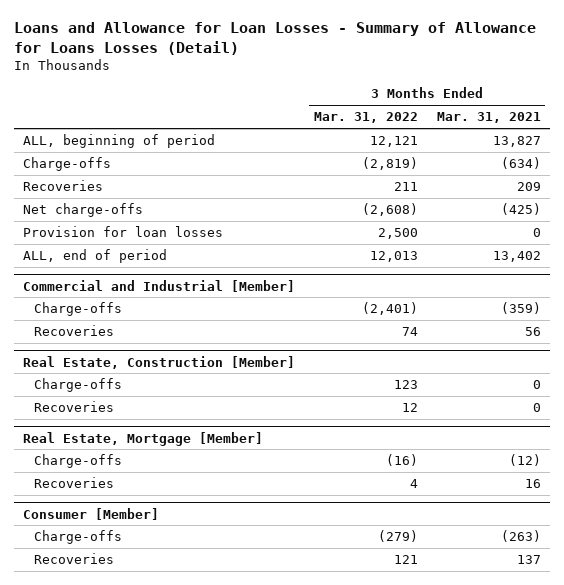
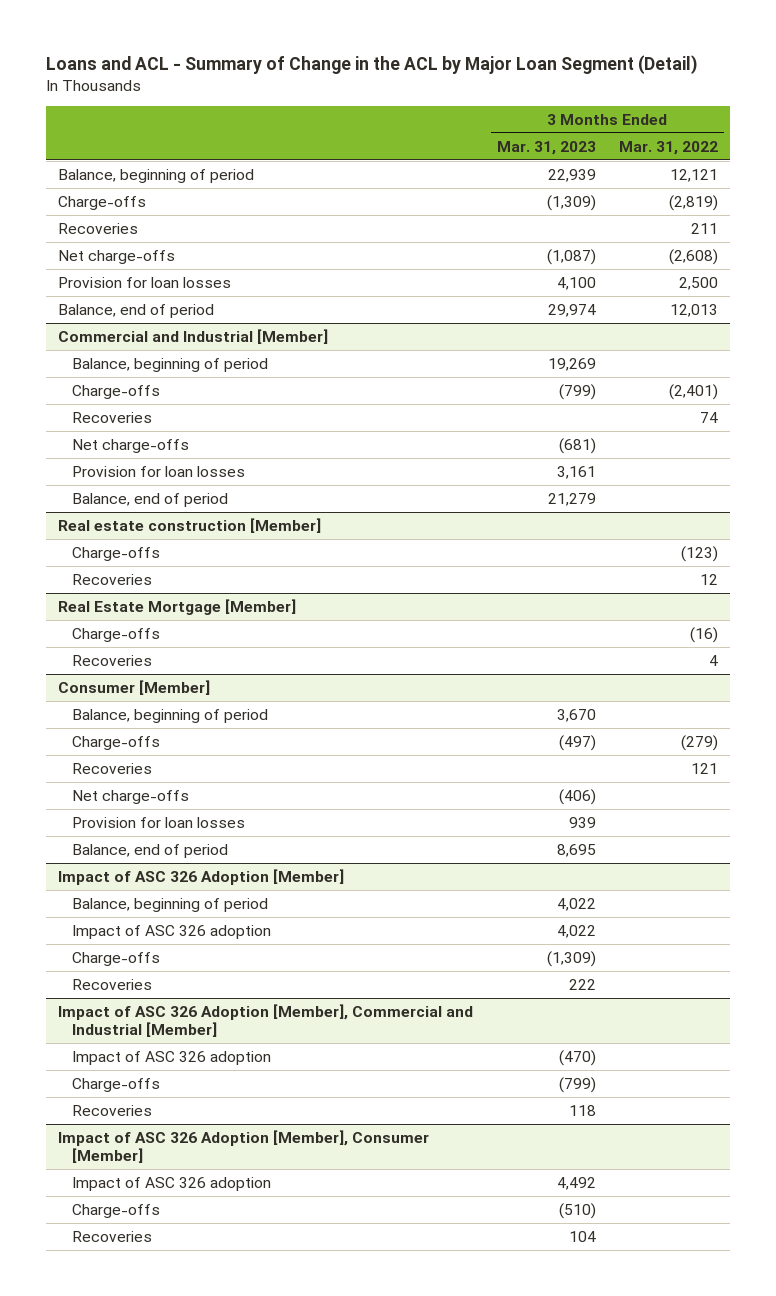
[13,22,536,55] Loans and Allowance for Loan Losses - Summary of Allowance for Loans Losses (Detail) -> [46,55,699,75] Loans and ACL - Summary of Change in the ACL by Major Loan Segment (Detail)
[436,112,541,124] Mar. 31, 2021 -> none
none -> [496,140,596,155] Mar. 31, 2023
[23,134,216,149] ALL, beginning of period -> [58,168,255,183] Balance, beginning of period
[23,249,168,264] ALL, end of period -> [58,303,215,318] Balance, end of period
none -> [71,357,268,372] Balance, beginning of period
none -> [71,438,189,453] Net charge-offs
none -> [71,465,245,477] Provision for loan losses
none -> [71,492,228,507] Balance, end of period
[23,355,296,369] Real Estate, Construction [Member] -> [58,517,322,533] Real estate construction [Member]
[393,380,418,390] 123 -> [681,545,719,562] (123)
[23,431,264,446] Real Estate, Mortgage [Member] -> [58,598,297,615] Real Estate Mortgage [Member]
none -> [71,708,268,723] Balance, beginning of period
none -> [71,789,189,804] Net charge-offs
none -> [71,816,245,828] Provision for loan losses
none -> [71,843,228,858] Balance, end of period
none -> [58,868,345,885] Impact of ASC 326 Adoption [Member]
none -> [71,897,268,912] Balance, beginning of period
none -> [71,924,271,939] Impact of ASC 326 adoption
none -> [71,951,160,966] Charge-offs
none -> [71,978,152,990] Recoveries
none -> [58,1003,474,1037] Impact of ASC 326 Adoption [Member], Commercial and Industrial [Member]
none -> [71,1050,271,1065] Impact of ASC 326 adoption
none -> [71,1077,160,1092] Charge-offs
none -> [71,1104,152,1116] Recoveries
none -> [58,1129,430,1163] Impact of ASC 326 Adoption [Member], Consumer [Member]
none -> [71,1176,271,1191] Impact of ASC 326 adoption
none -> [71,1203,160,1218] Charge-offs
none -> [71,1230,152,1242] Recoveries

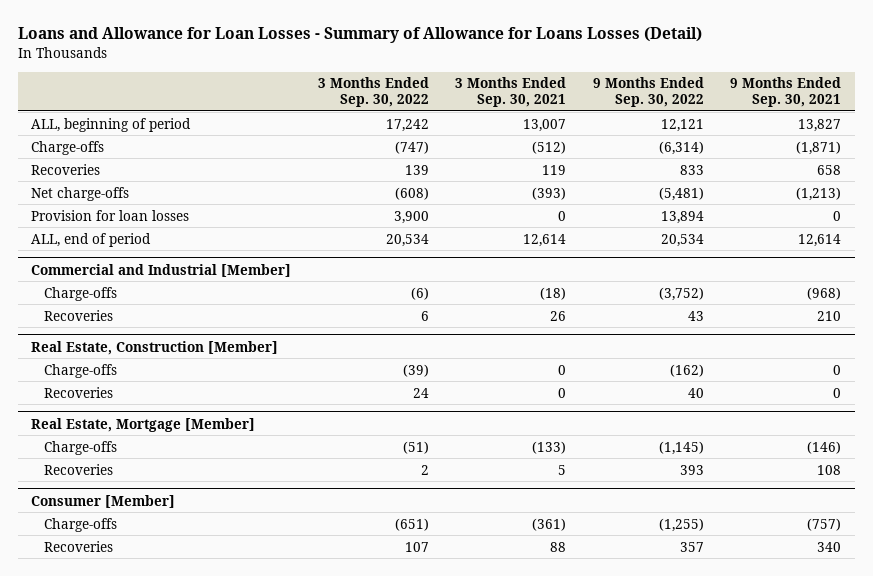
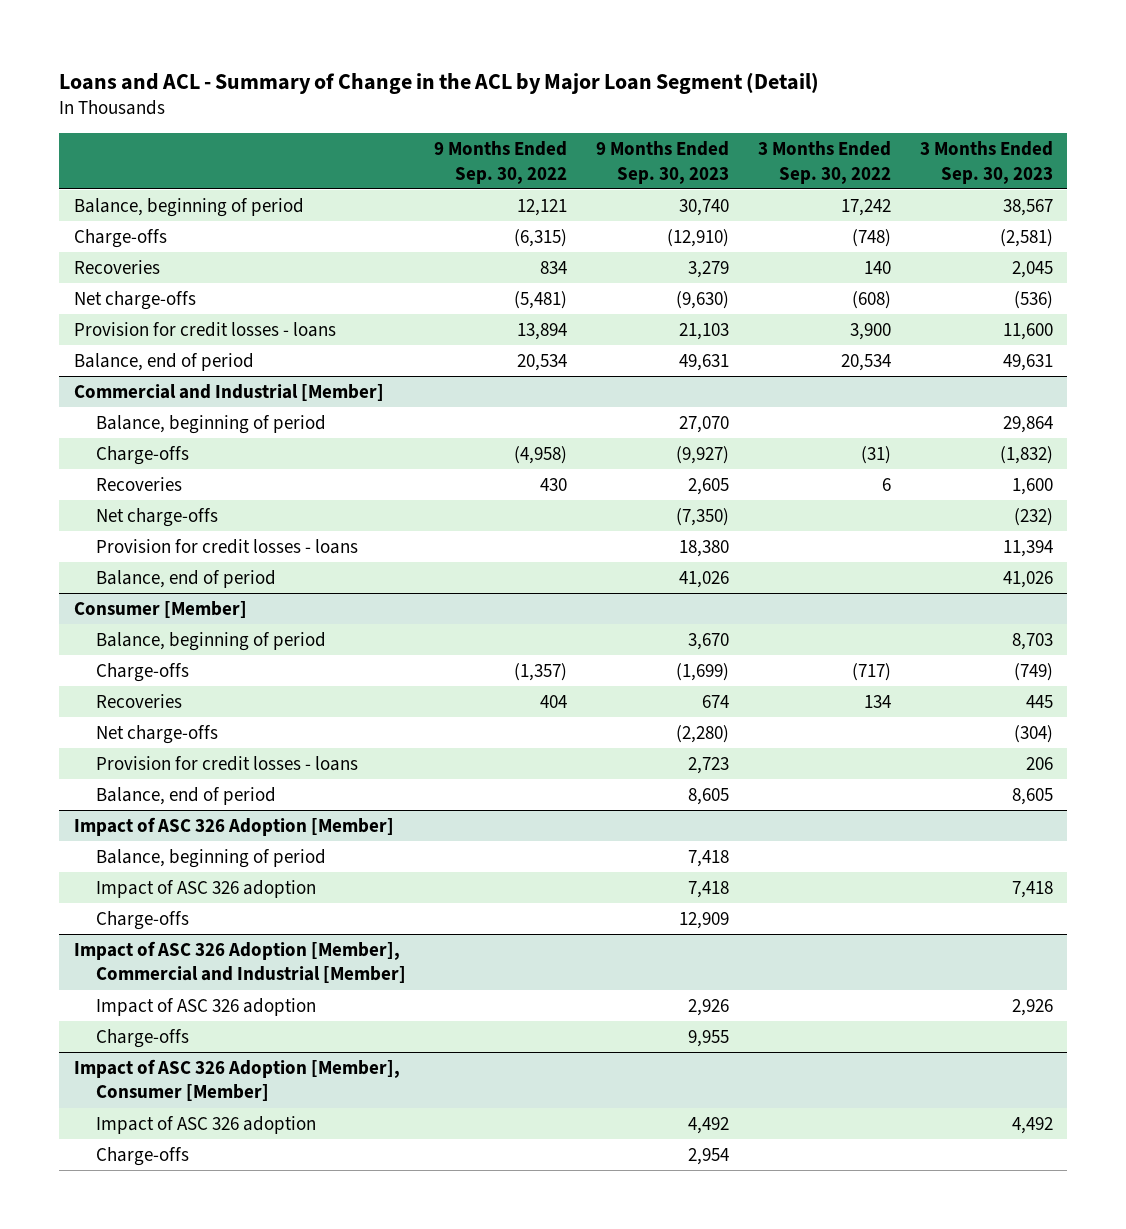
[18,27,703,44] Loans and Allowance for Loan Losses - Summary of Allowance for Loans Losses (Detail) -> [59,71,820,94] Loans and ACL - Summary of Change in the ACL by Major Loan Segment (Detail)
[455,77,567,108] 3 Months Ended Sep. 30, 2021 -> none
[730,77,842,108] 9 Months Ended Sep. 30, 2021 -> none
none -> [596,141,730,184] 9 Months Ended Sep. 30, 2023
none -> [919,141,1053,184] 3 Months Ended Sep. 30, 2023
[31,117,192,132] ALL, beginning of period -> [73,197,304,217] Balance, beginning of period
[394,140,429,154] (747) -> [851,228,891,247] (748)
[658,140,704,155] (6,314) -> [514,228,568,247] (6,315)
[404,164,429,175] 139 -> [863,260,891,274] 140
[679,164,704,175] 833 -> [540,260,568,274] 834
[31,209,190,221] Provision for loan losses -> [73,321,336,337] Provision for credit losses - loans
[31,232,152,247] ALL, end of period -> [73,352,254,371] Balance, end of period
[31,340,279,355] Real Estate, Construction [Member] -> none
[43,363,117,378] Charge-offs -> none
[43,386,113,398] Recoveries -> none
[31,417,256,432] Real Estate, Mortgage [Member] -> none
[43,440,117,455] Charge-offs -> none
[43,463,113,475] Recoveries -> none
none -> [95,414,326,434] Balance, beginning of period
[410,286,429,300] (6) -> [860,445,891,464] (31)
[658,286,704,301] (3,752) -> [514,445,568,464] (4,958)
[687,310,704,321] 43 -> [540,477,568,491] 430
none -> [95,507,218,527] Net charge-offs
none -> [95,538,358,554] Provision for credit losses - loans
none -> [95,569,276,588] Balance, end of period
none -> [95,631,326,651] Balance, beginning of period
[394,517,429,531] (651) -> [851,662,891,681] (717)
[658,517,704,532] (1,255) -> [514,662,568,681] (1,357)
[404,541,429,552] 107 -> [863,694,891,708] 134
[679,541,704,552] 357 -> [540,694,568,708] 404
none -> [95,724,218,744] Net charge-offs
none -> [95,755,358,771] Provision for credit losses - loans
none -> [95,786,276,805] Balance, end of period
none -> [73,816,394,836] Impact of ASC 326 Adoption [Member]
none -> [95,848,326,868] Balance, beginning of period
none -> [95,879,316,898] Impact of ASC 326 adoption
none -> [95,910,189,930] Charge-offs
none -> [73,940,406,984] Impact of ASC 326 Adoption [Member], Commercial and Industrial [Member]
none -> [95,997,316,1016] Impact of ASC 326 adoption
none -> [95,1028,189,1048] Charge-offs
none -> [73,1058,400,1102] Impact of ASC 326 Adoption [Member], Consumer [Member]
none -> [95,1115,316,1134] Impact of ASC 326 adoption
none -> [95,1146,189,1166] Charge-offs

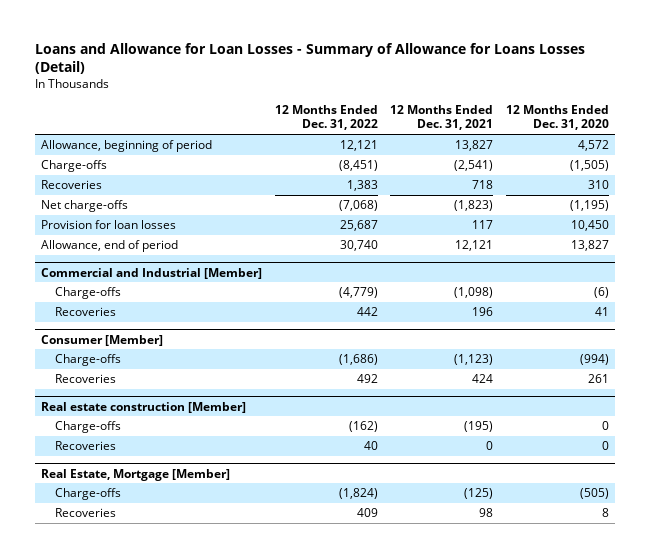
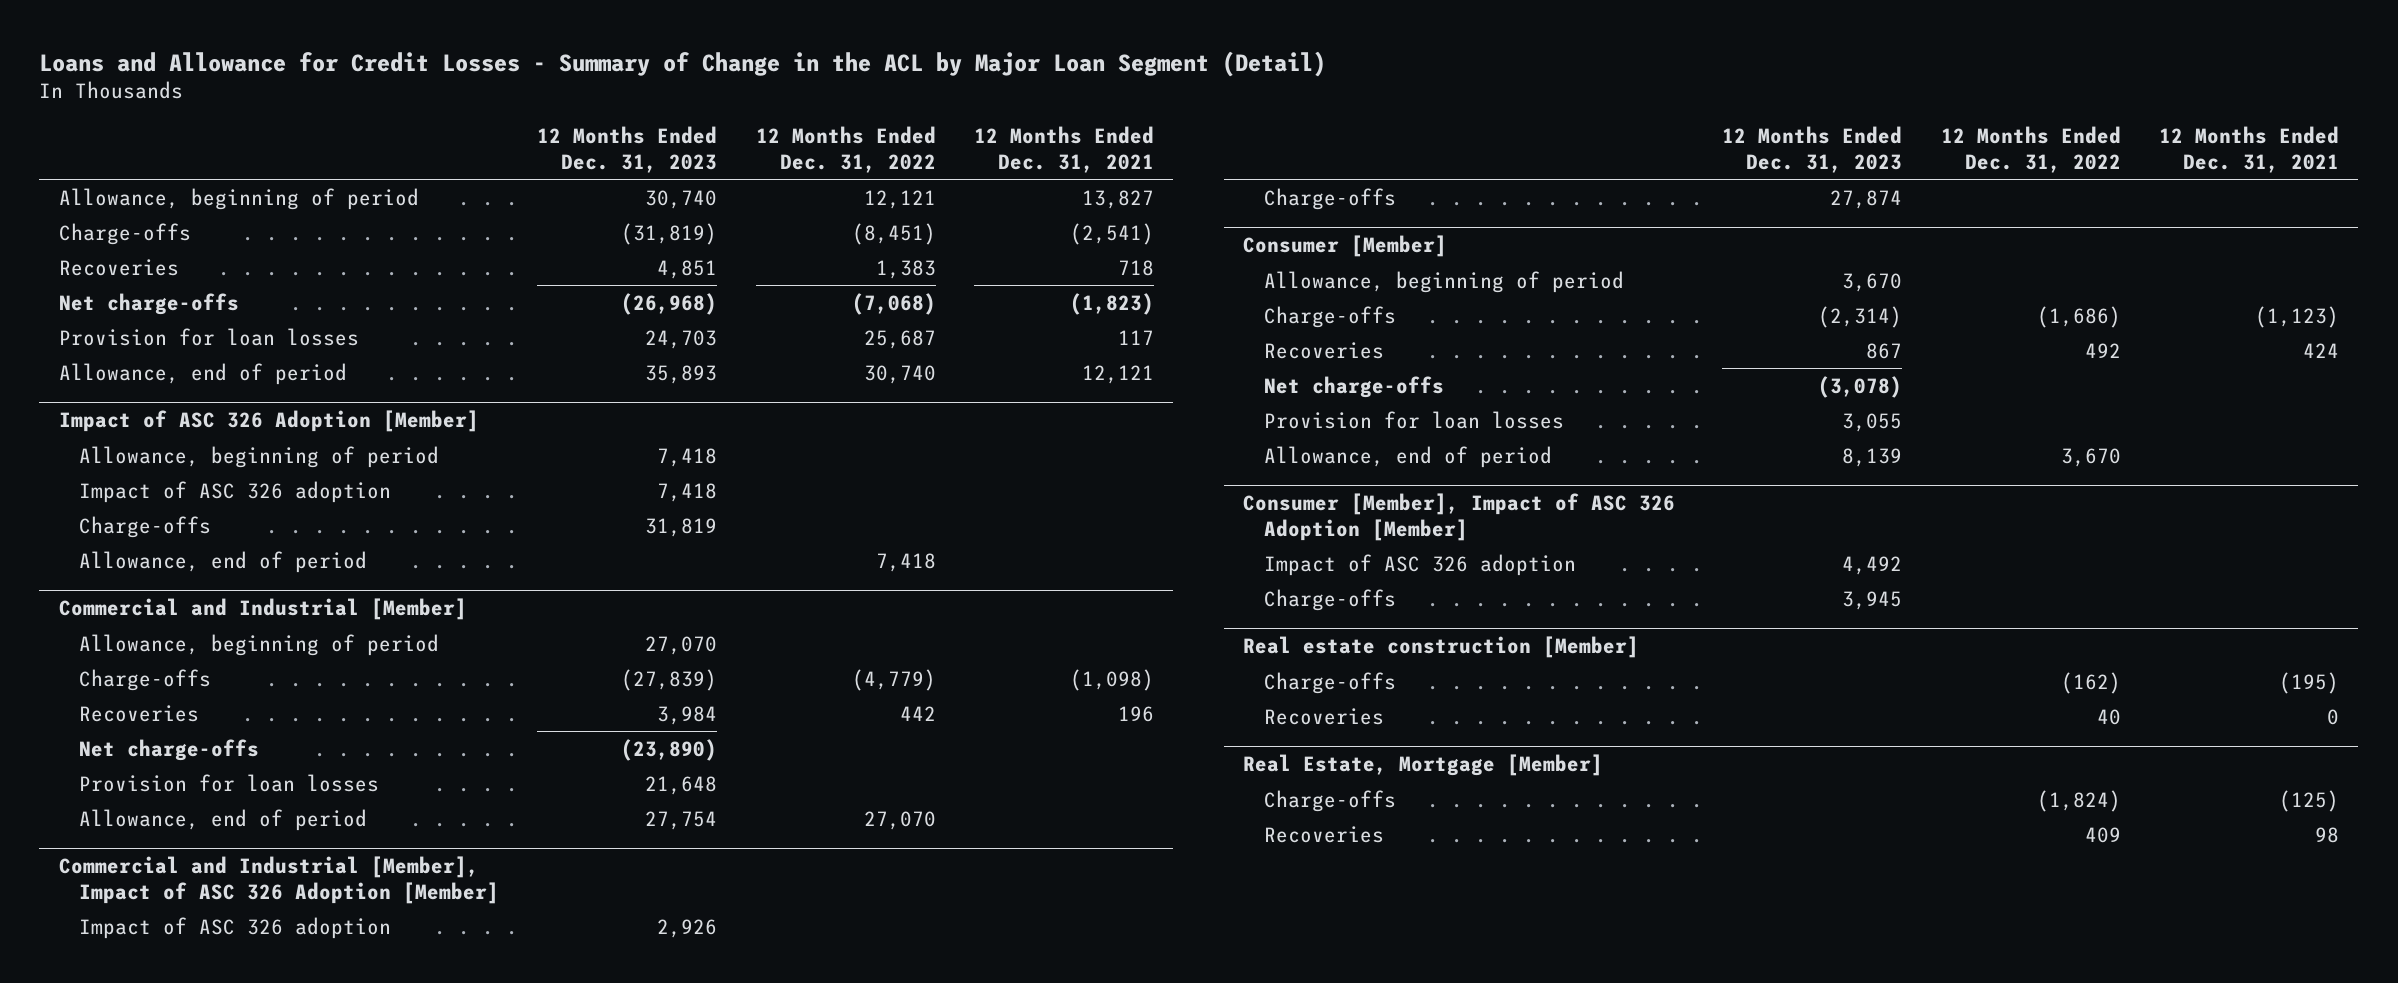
[35,42,586,74] Loans and Allowance for Loan Losses - Summary of Allowance for Loans Losses (Detail) -> [39,50,1327,77] Loans and Allowance for Credit Losses - Summary of Change in the ACL by Major Loan Segment (Detail)
[505,105,609,131] 12 Months Ended Dec. 31, 2020 -> none
none -> [537,126,718,173] 12 Months Ended Dec. 31, 2023
none -> [58,410,479,433] Impact of ASC 326 Adoption [Member]
none -> [78,445,439,468] Allowance, beginning of period
none -> [78,480,391,503] Impact of ASC 326 adoption
none -> [78,515,211,538] Charge-offs
none -> [78,550,367,573] Allowance, end of period
none -> [78,633,439,656] Allowance, beginning of period
none -> [78,738,259,761] Net charge-offs
none -> [78,773,379,792] Provision for loan losses
none -> [78,808,367,831] Allowance, end of period
none -> [58,856,499,905] Commercial and Industrial [Member], Impact of ASC 326 Adoption [Member]
none -> [78,916,391,939] Impact of ASC 326 adoption
none -> [1263,187,1396,210] Charge-offs
none -> [1263,270,1624,293] Allowance, beginning of period
none -> [1263,375,1444,398] Net charge-offs
none -> [1263,410,1564,429] Provision for loan losses
none -> [1263,445,1552,468] Allowance, end of period
none -> [1243,493,1676,542] Consumer [Member], Impact of ASC 326 Adoption [Member]
none -> [1263,553,1576,576] Impact of ASC 326 adoption
none -> [1263,588,1396,611] Charge-offs

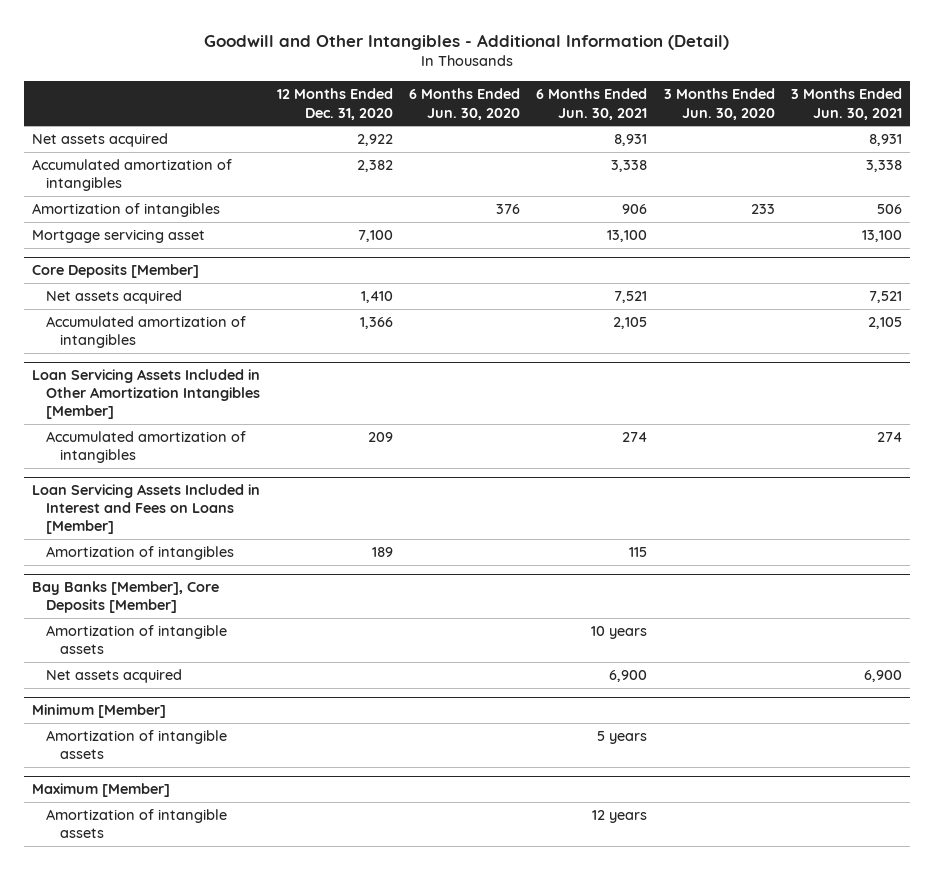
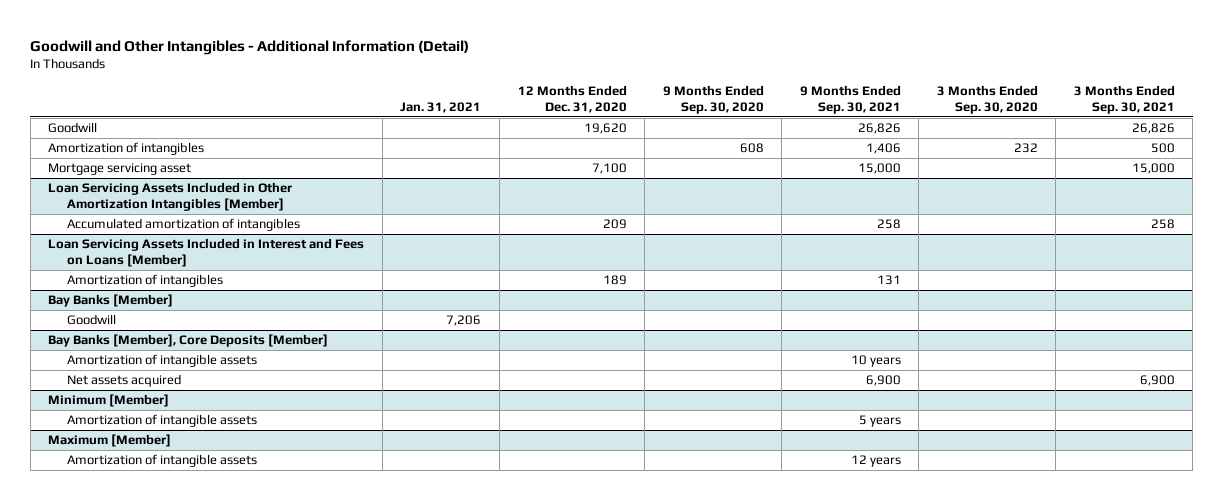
[408,88,520,120] 6 Months Ended Jun. 30, 2020 -> none
[536,88,648,120] 6 Months Ended Jun. 30, 2021 -> none
[663,88,775,120] 3 Months Ended Jun. 30, 2020 -> none
[791,88,903,120] 3 Months Ended Jun. 30, 2021 -> none
none -> [400,102,482,114] Jan. 31, 2021
none -> [662,85,764,115] 9 Months Ended Sep. 30, 2020
none -> [799,85,901,115] 9 Months Ended Sep. 30, 2021
none -> [936,85,1038,115] 3 Months Ended Sep. 30, 2020
none -> [1073,85,1175,115] 3 Months Ended Sep. 30, 2021
[31,133,168,148] Net assets acquired -> none
[31,159,232,192] Accumulated amortization of intangibles -> none
none -> [48,122,98,134] Goodwill
[31,264,199,279] Core Deposits [Member] -> none
[46,290,183,305] Net assets acquired -> none
[46,316,247,349] Accumulated amortization of intangibles -> none
none -> [48,294,174,308] Bay Banks [Member]
none -> [67,314,117,326] Goodwill

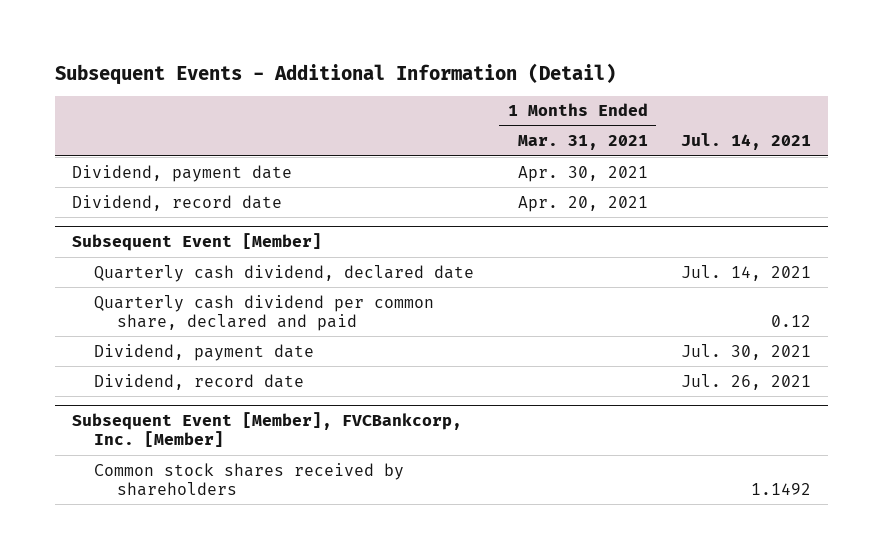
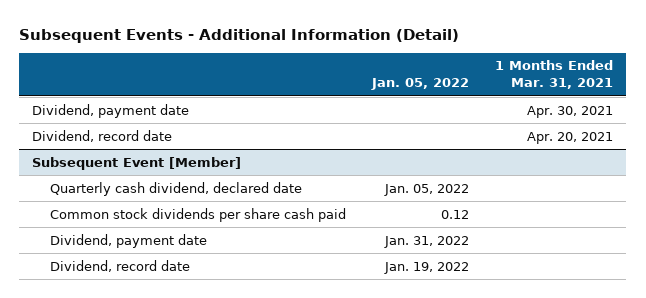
[681,133,812,151] Jul. 14, 2021 -> none
none -> [371,78,470,91] Jan. 05, 2022
[94,294,435,331] Quarterly cash dividend per common share, declared and paid -> [50,207,347,222] Common stock dividends per share cash paid
[71,412,462,448] Subsequent Event [Member], FVCBankcorp, Inc. [Member] -> none
[94,462,405,496] Common stock shares received by shareholders -> none

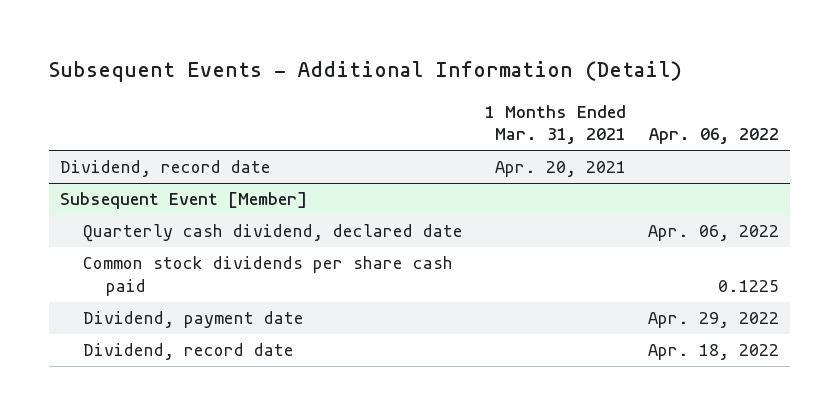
[371,78,470,91] Jan. 05, 2022 -> none
none -> [649,128,780,145] Apr. 06, 2022
[32,103,190,118] Dividend, payment date -> none

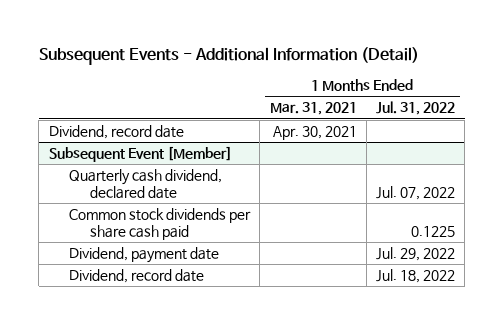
[649,128,780,145] Apr. 06, 2022 -> none
none -> [375,101,455,116] Jul. 31, 2022
[495,161,627,178] Apr. 20, 2021 -> [272,126,357,141] Apr. 30, 2021

